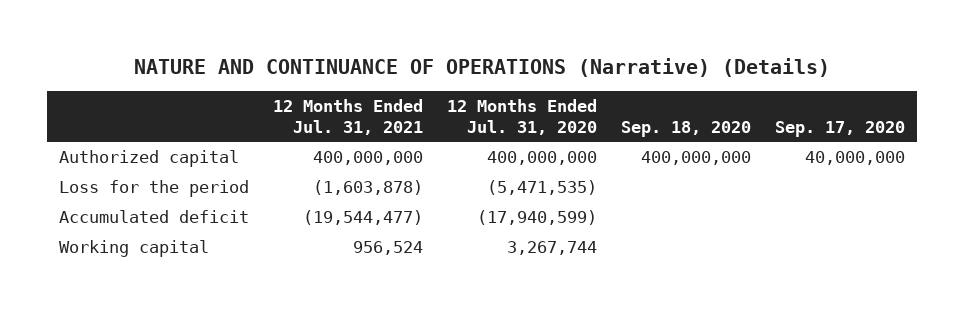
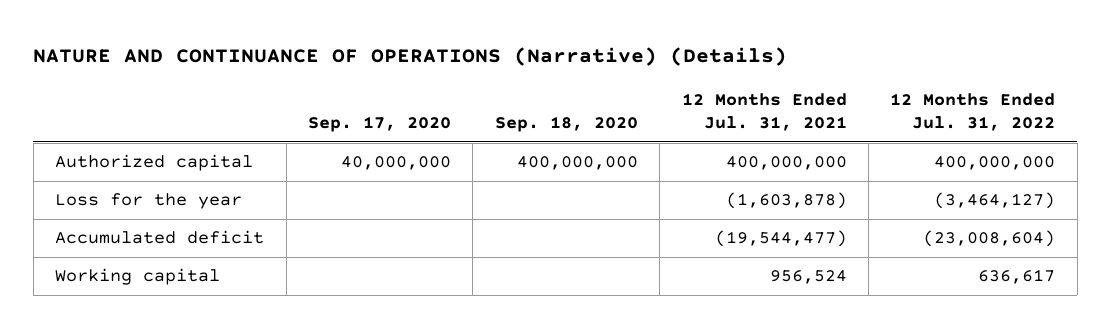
[447,99,598,135] 12 Months Ended Jul. 31, 2020 -> none
none -> [890,93,1056,132] 12 Months Ended Jul. 31, 2022
[59,180,250,198] Loss for the period -> [55,193,243,210] Loss for the year

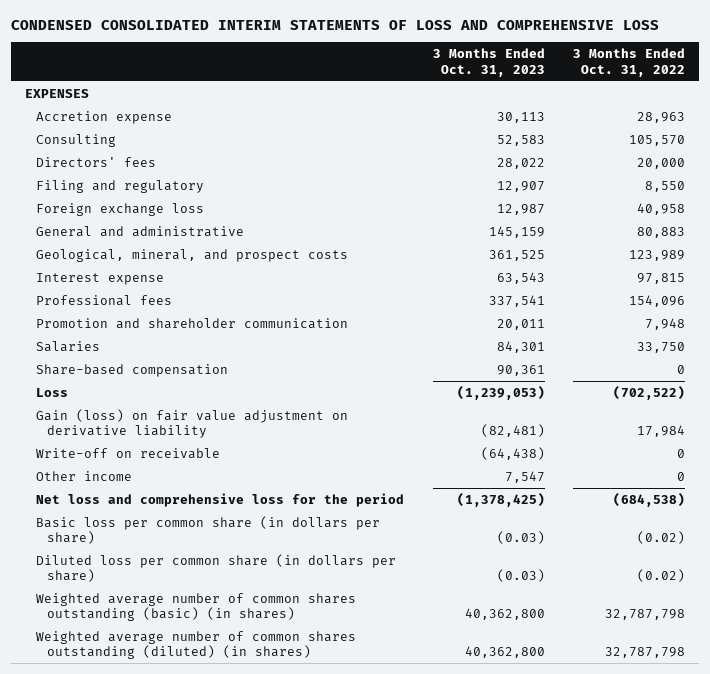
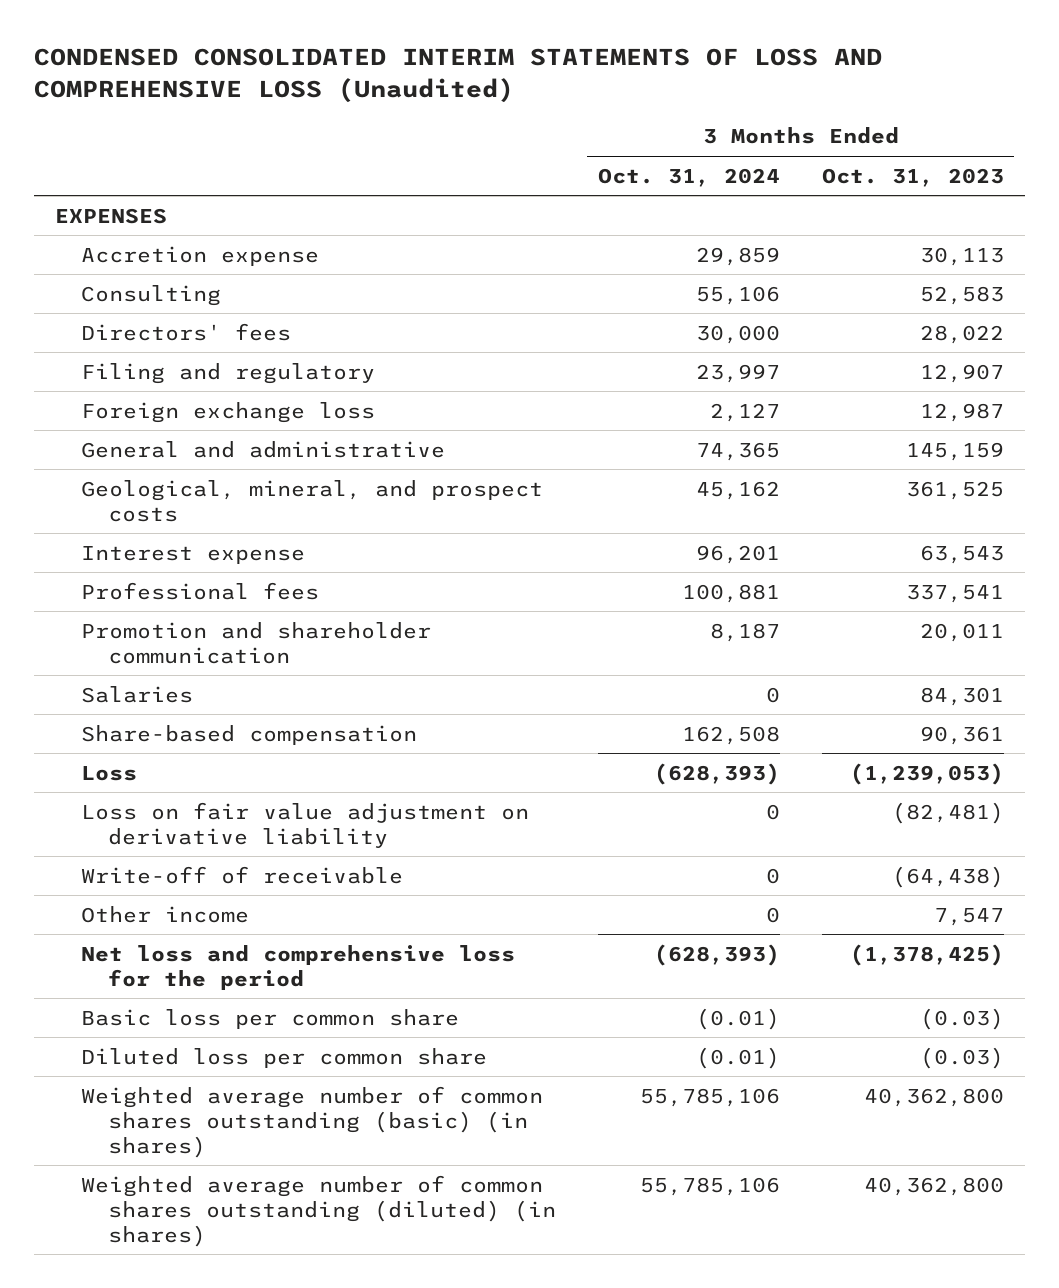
[10,20,659,31] CONDENSED CONSOLIDATED INTERIM STATEMENTS OF LOSS AND COMPREHENSIVE LOSS -> [33,48,882,103] CONDENSED CONSOLIDATED INTERIM STATEMENTS OF LOSS AND COMPREHENSIVE LOSS (Unaudited)
[573,48,686,77] 3 Months Ended Oct. 31, 2022 -> none
none -> [597,167,780,187] Oct. 31, 2024
[36,408,349,439] Gain (loss) on fair value adjustment on derivative liability -> [81,801,530,848] Loss on fair value adjustment on derivative liability
[36,447,221,459] Write-off on receivable -> [81,865,404,884] Write-off of receivable
[36,515,381,545] Basic loss per common share (in dollars per share) -> [81,1008,460,1029] Basic loss per common share
[36,553,397,583] Diluted loss per common share (in dollars per share) -> [81,1047,488,1068] Diluted loss per common share

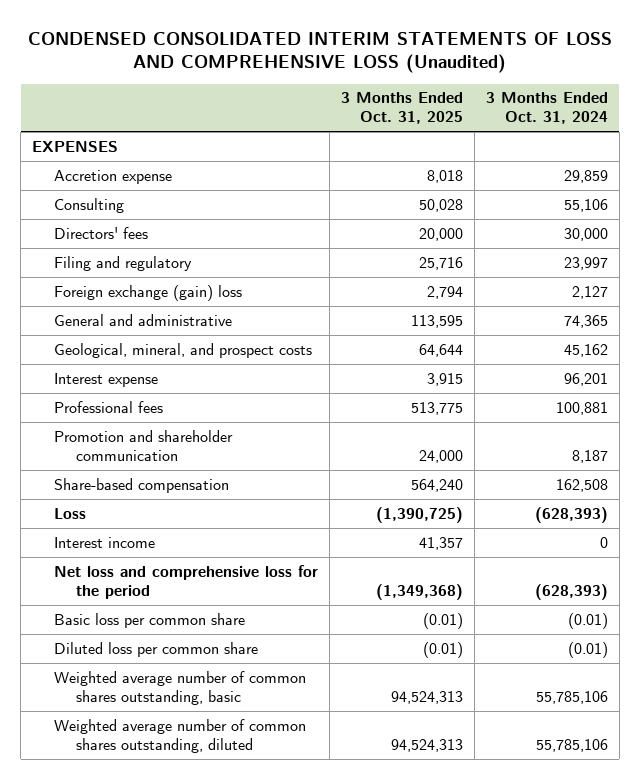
[821,167,1004,187] Oct. 31, 2023 -> none
none -> [340,92,463,125] 3 Months Ended Oct. 31, 2025
[81,401,376,423] Foreign exchange loss -> [54,284,243,301] Foreign exchange (gain) loss
[81,685,194,703] Salaries -> none
[81,801,530,848] Loss on fair value adjustment on derivative liability -> none
[81,865,404,884] Write-off of receivable -> none
[81,905,250,923] Other income -> none
none -> [54,536,156,548] Interest income
[81,1085,544,1158] Weighted average number of common shares outstanding (basic) (in shares) -> [54,670,307,705] Weighted average number of common shares outstanding, basic
[81,1174,557,1247] Weighted average number of common shares outstanding (diluted) (in shares) -> [54,718,307,753] Weighted average number of common shares outstanding, diluted

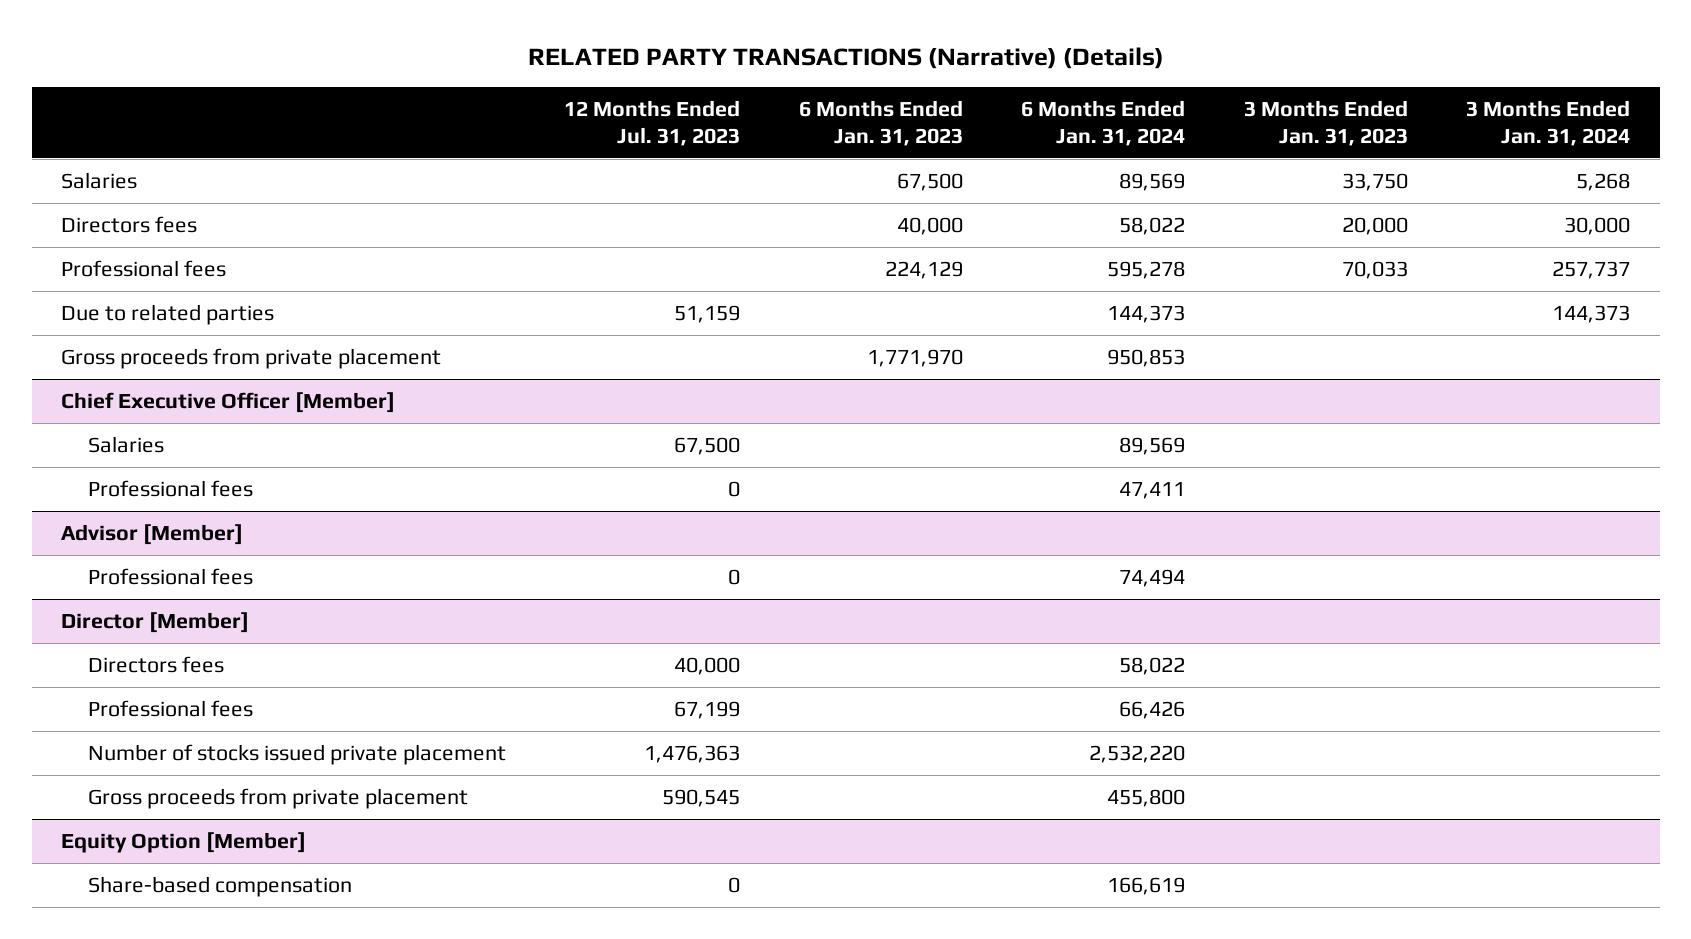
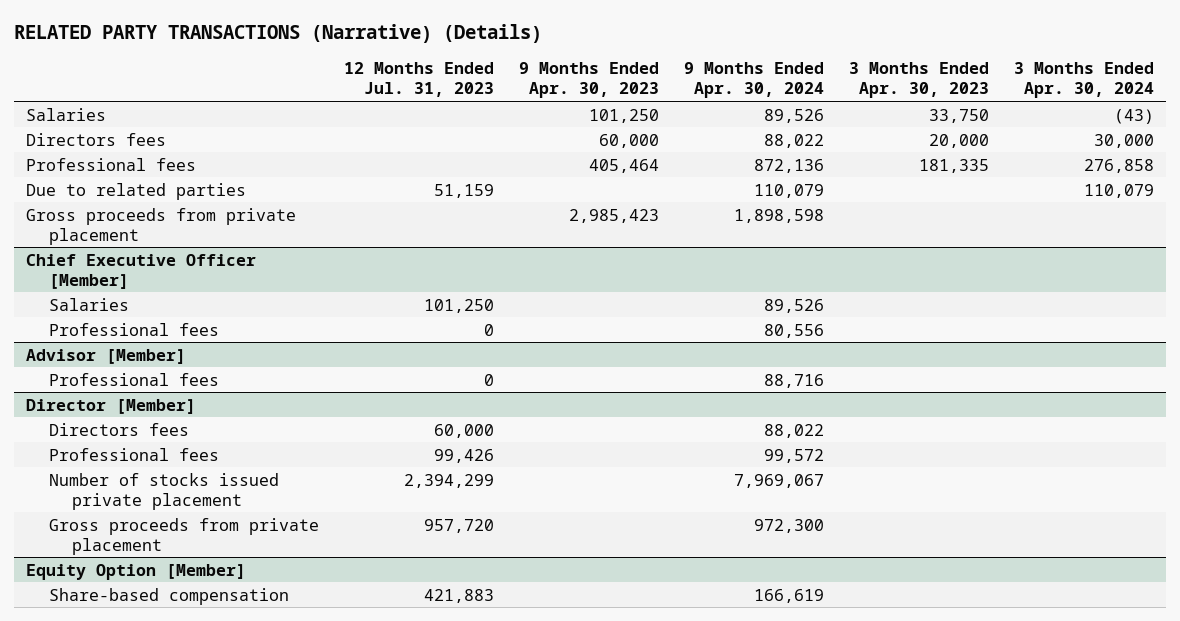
[798,99,963,146] 6 Months Ended Jan. 31, 2023 -> none
[1021,99,1186,146] 6 Months Ended Jan. 31, 2024 -> none
[1243,99,1408,146] 3 Months Ended Jan. 31, 2023 -> none
[1466,99,1631,146] 3 Months Ended Jan. 31, 2024 -> none
none -> [519,62,660,99] 9 Months Ended Apr. 30, 2023
none -> [683,62,824,99] 9 Months Ended Apr. 30, 2024
none -> [848,62,989,99] 3 Months Ended Apr. 30, 2023
none -> [1013,62,1154,99] 3 Months Ended Apr. 30, 2024
[674,436,741,455] 67,500 -> [424,298,495,313] 101,250
[674,656,741,675] 40,000 -> [434,423,495,438] 60,000
[674,700,741,719] 67,199 -> [434,448,495,463] 99,426
[644,744,741,763] 1,476,363 -> [404,473,495,488] 2,394,299
[662,788,741,807] 590,545 -> [424,518,495,533] 957,720
[728,876,741,893] 0 -> [424,588,495,603] 421,883

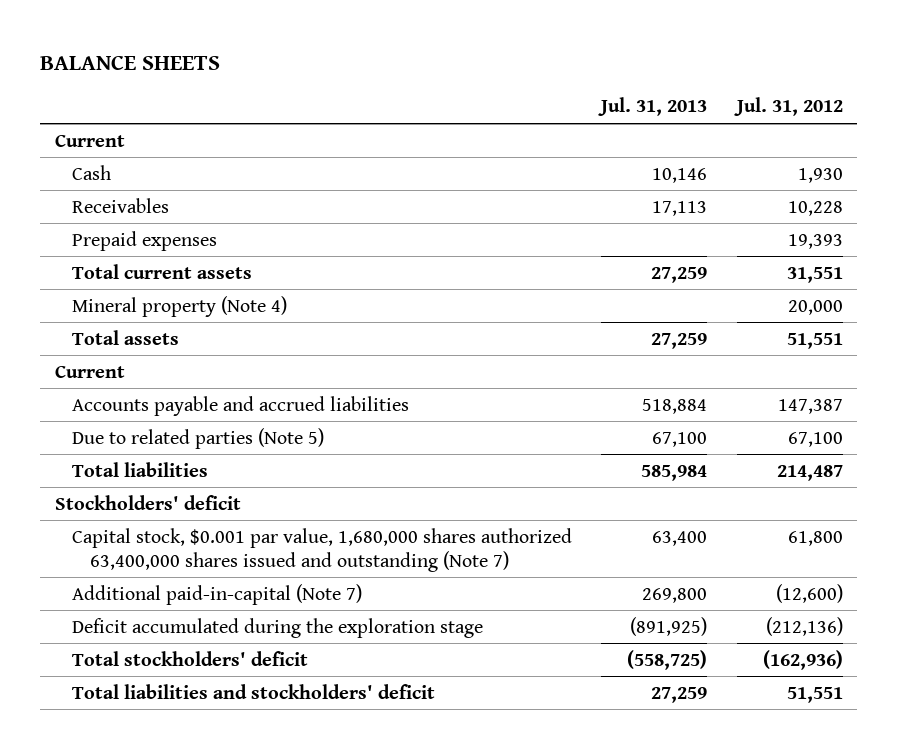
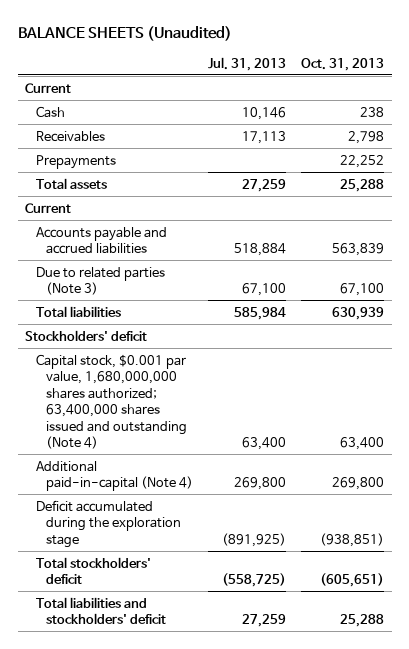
[39,55,220,71] BALANCE SHEETS -> [17,25,232,41] BALANCE SHEETS (Unaudited)
[733,97,843,117] Jul. 31, 2012 -> none
none -> [301,57,385,71] Oct. 31, 2013
[72,263,253,279] Total current assets -> none
[72,295,288,317] Mineral property (Note 4) -> none
[72,230,218,251] Prepaid expenses -> [35,154,116,169] Prepayments
[72,427,325,449] Due to related parties (Note 5) -> [35,266,165,296] Due to related parties (Note 3)
[72,527,573,572] Capital stock, $0.001 par value, 1,680,000 shares authorized 63,400,000 shares issued and outstanding (Note 7) -> [35,353,188,450] Capital stock, $0.001 par value, 1,680,000,000 shares authorized; 63,400,000 shares issued and outstanding (Note 4)
[72,583,363,605] Additional paid-in-capital (Note 7) -> [35,460,194,492] Additional paid-in-capital (Note 4)

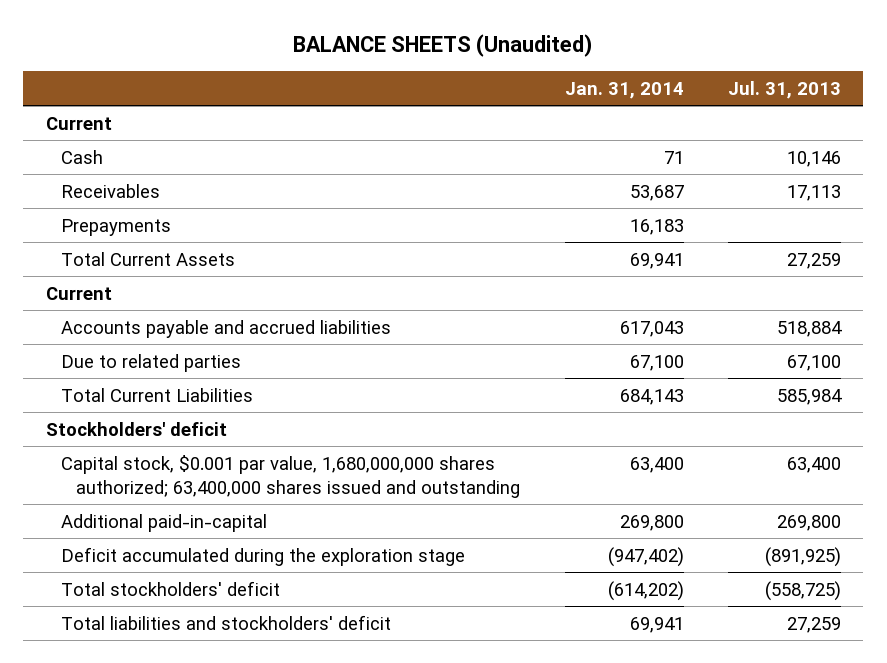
[301,57,385,71] Oct. 31, 2013 -> none
none -> [564,81,684,99] Jan. 31, 2014
[35,177,107,189] Total assets -> [60,251,235,266] Total Current Assets
[35,266,165,296] Due to related parties (Note 3) -> [60,353,241,372] Due to related parties
[35,305,121,317] Total liabilities -> [60,387,253,402] Total Current Liabilities
[35,353,188,450] Capital stock, $0.001 par value, 1,680,000,000 shares authorized; 63,400,000 shares issued and outstanding (Note 4) -> [60,454,521,498] Capital stock, $0.001 par value, 1,680,000,000 shares authorized; 63,400,000 shares issued and outstanding
[35,460,194,492] Additional paid-in-capital (Note 4) -> [60,513,267,532] Additional paid-in-capital

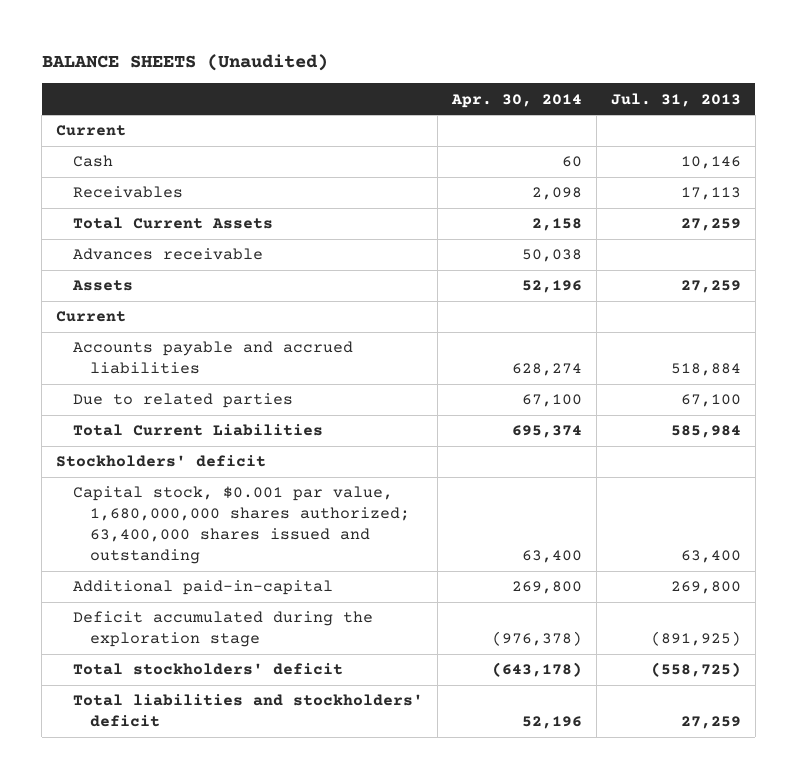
[564,81,684,99] Jan. 31, 2014 -> none
none -> [450,93,582,108] Apr. 30, 2014
[60,218,171,236] Prepayments -> none
none -> [73,248,264,261] Advances receivable
none -> [72,280,134,292] Assets

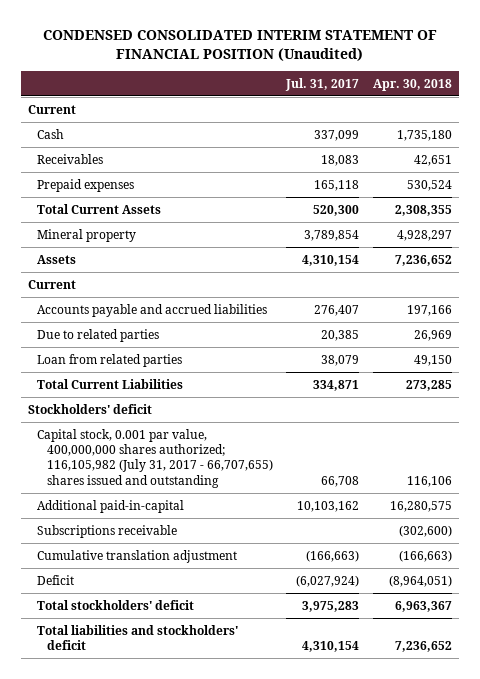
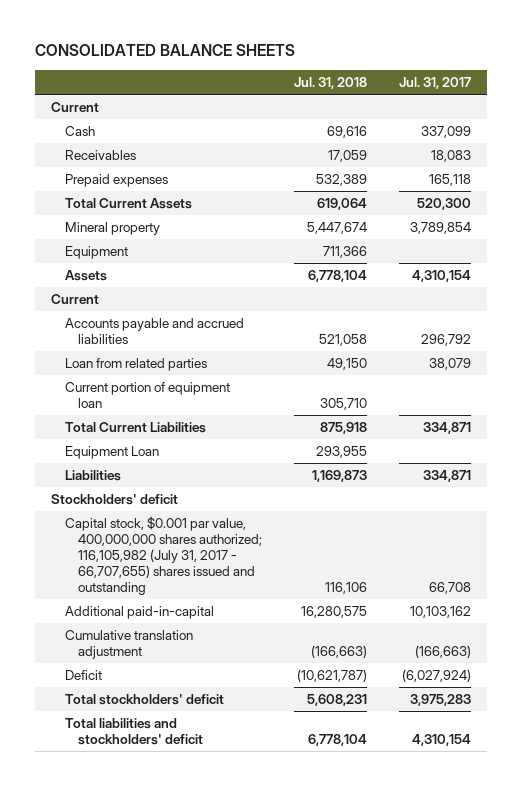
[42,29,437,61] CONDENSED CONSOLIDATED INTERIM STATEMENT OF FINANCIAL POSITION (Unaudited) -> [35,44,296,57] CONSOLIDATED BALANCE SHEETS
[372,78,452,91] Apr. 30, 2018 -> none
none -> [294,77,368,90] Jul. 31, 2018
none -> [64,246,128,260] Equipment
[37,328,160,342] Due to related parties -> none
[314,304,360,316] 276,407 -> [420,334,471,347] 296,792
none -> [64,382,230,409] Current portion of equipment loan
none -> [64,446,159,460] Equipment Loan
none -> [64,470,121,482] Liabilities
[37,428,273,488] Capital stock, 0.001 par value, 400,000,000 shares authorized; 116,105,982 (July 31, 2017 - 66,707,655) shares issued and outstanding -> [64,516,263,596] Capital stock, $0.001 par value, 400,000,000 shares authorized; 116,105,982 (July 31, 2017 - 66,707,655) shares issued and outstanding
[37,524,178,538] Subscriptions receivable -> none

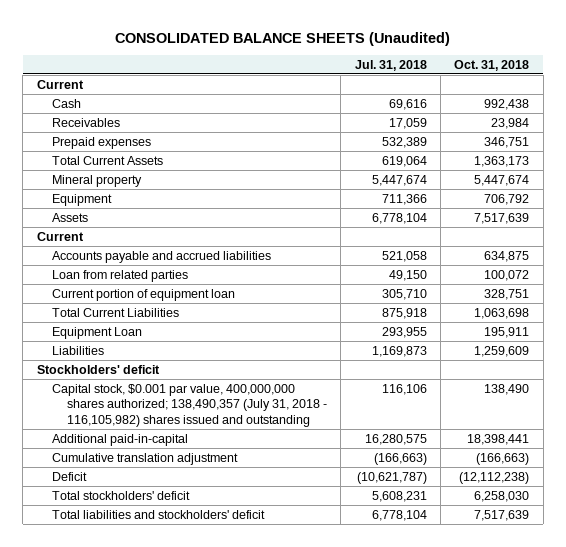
[35,44,296,57] CONSOLIDATED BALANCE SHEETS -> [115,31,451,46] CONSOLIDATED BALANCE SHEETS (Unaudited)
[398,77,471,90] Jul. 31, 2017 -> none
none -> [454,59,530,71] Oct. 31, 2018
[64,516,263,596] Capital stock, $0.001 par value, 400,000,000 shares authorized; 116,105,982 (July 31, 2017 - 66,707,655) shares issued and outstanding -> [51,383,328,428] Capital stock, $0.001 par value, 400,000,000 shares authorized; 138,490,357 (July 31, 2018 - 116,105,982) shares issued and outstanding

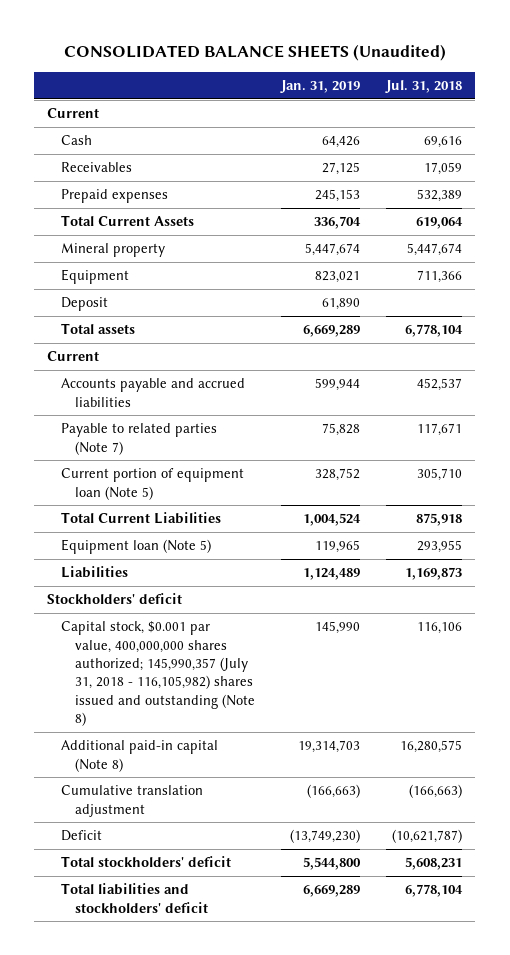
[454,59,530,71] Oct. 31, 2018 -> none
none -> [280,80,361,94] Jan. 31, 2019
none -> [61,297,109,312] Deposit
[51,212,88,222] Assets -> [61,323,136,335] Total assets
[381,250,427,262] 521,058 -> [417,378,463,392] 452,537
[51,269,188,282] Loan from related parties -> [61,423,218,455] Payable to related parties (Note 7)
[388,269,427,281] 49,150 -> [417,423,463,437] 117,671
[51,288,235,301] Current portion of equipment loan -> [61,468,245,500] Current portion of equipment loan (Note 5)
[51,326,142,339] Equipment Loan -> [61,539,212,555] Equipment loan (Note 5)
[51,383,328,428] Capital stock, $0.001 par value, 400,000,000 shares authorized; 138,490,357 (July 31, 2018 - 116,105,982) shares issued and outstanding -> [61,621,256,727] Capital stock, $0.001 par value, 400,000,000 shares authorized; 145,990,357 (July 31, 2018 - 116,105,982) shares issued and outstanding (Note 8)
[51,433,188,446] Additional paid-in-capital -> [61,740,219,772] Additional paid-in capital (Note 8)

